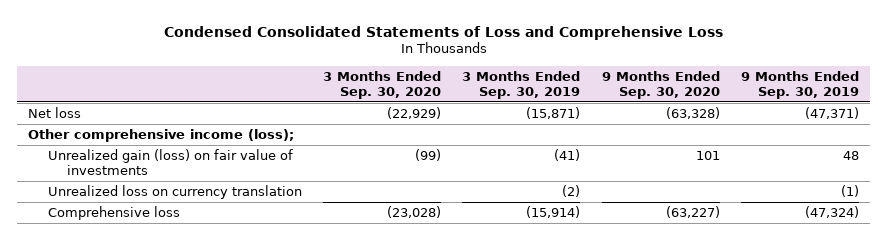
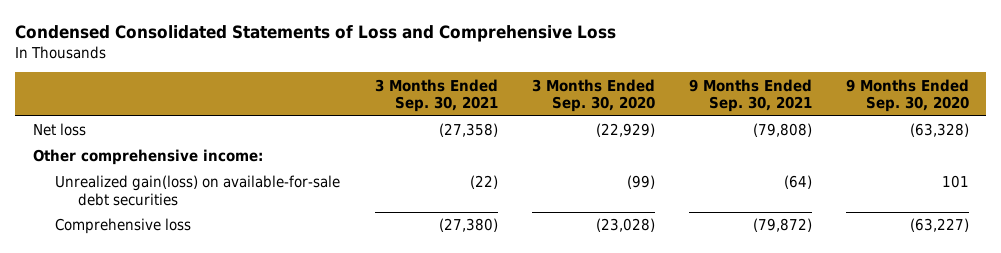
[462,70,581,99] 3 Months Ended Sep. 30, 2019 -> none
[741,70,860,99] 9 Months Ended Sep. 30, 2019 -> none
none -> [374,78,498,113] 3 Months Ended Sep. 30, 2021
none -> [688,78,812,113] 9 Months Ended Sep. 30, 2021
[47,185,302,200] Unrealized loss on currency translation -> none
[28,129,295,143] Other comprehensive income (loss); -> [32,149,263,166] Other comprehensive income:
[47,149,293,176] Unrealized gain (loss) on fair value of investments -> [55,175,341,206] Unrealized gain(loss) on available-for-sale debt securities

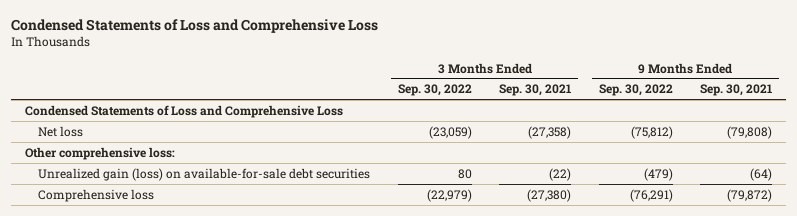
[15,25,617,43] Condensed Consolidated Statements of Loss and Comprehensive Loss -> [11,18,379,33] Condensed Statements of Loss and Comprehensive Loss
[531,78,655,113] 3 Months Ended Sep. 30, 2020 -> none
[845,78,969,113] 9 Months Ended Sep. 30, 2020 -> none
none -> [397,84,472,97] Sep. 30, 2022
none -> [598,84,673,97] Sep. 30, 2022
none -> [24,104,343,118] Condensed Statements of Loss and Comprehensive Loss
[32,149,263,166] Other comprehensive income: -> [24,146,175,160] Other comprehensive loss:
[55,175,341,206] Unrealized gain(loss) on available-for-sale debt securities -> [38,167,371,181] Unrealized gain (loss) on available-for-sale debt securities

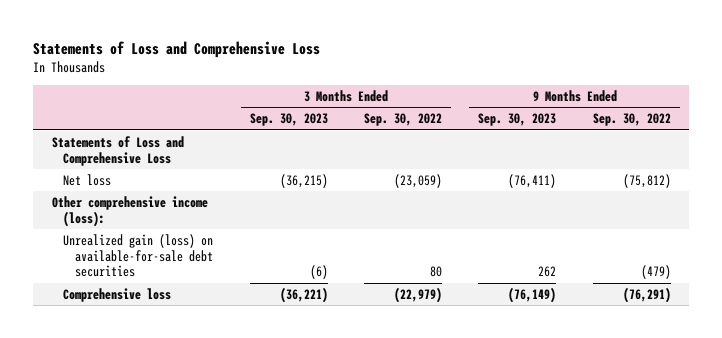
[11,18,379,33] Condensed Statements of Loss and Comprehensive Loss -> [33,41,321,59] Statements of Loss and Comprehensive Loss
[499,84,572,97] Sep. 30, 2021 -> none
[700,84,773,97] Sep. 30, 2021 -> none
none -> [249,113,328,127] Sep. 30, 2023
none -> [478,113,557,127] Sep. 30, 2023
[24,104,343,118] Condensed Statements of Loss and Comprehensive Loss -> [51,135,184,166] Statements of Loss and Comprehensive Loss
[24,146,175,160] Other comprehensive loss: -> [51,195,208,227] Other comprehensive income (loss):

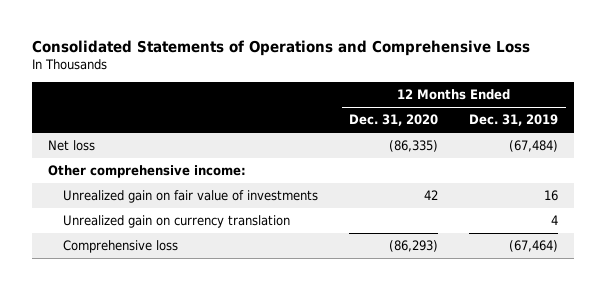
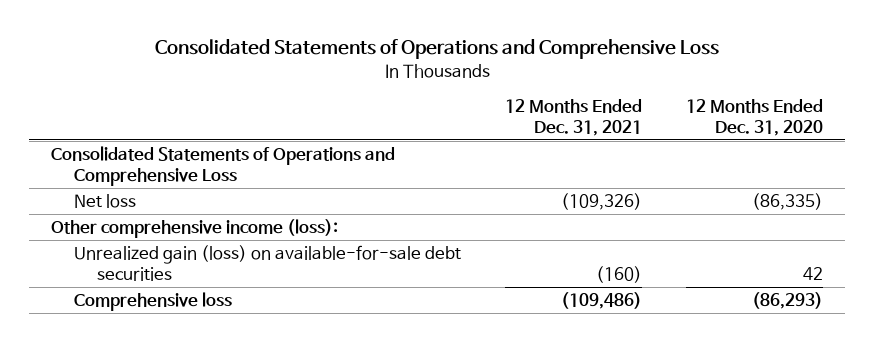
[469,114,559,127] Dec. 31, 2019 -> none
none -> [504,98,642,136] 12 Months Ended Dec. 31, 2021
none -> [50,145,395,186] Consolidated Statements of Operations and Comprehensive Loss
[63,215,291,229] Unrealized gain on currency translation -> none
[47,165,246,179] Other comprehensive income: -> [50,218,338,238] Other comprehensive income (loss):
[63,190,319,204] Unrealized gain on fair value of investments -> [73,244,461,281] Unrealized gain (loss) on available-for-sale debt securities

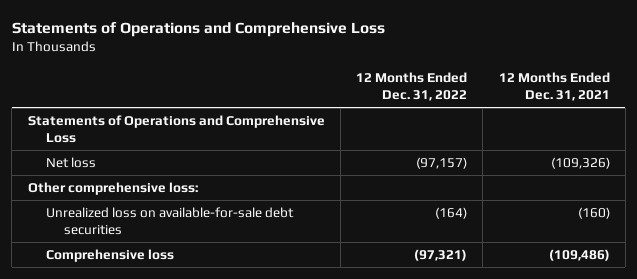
[154,39,719,60] Consolidated Statements of Operations and Comprehensive Loss -> [11,21,385,37] Statements of Operations and Comprehensive Loss
[685,98,823,136] 12 Months Ended Dec. 31, 2020 -> none
none -> [356,71,468,102] 12 Months Ended Dec. 31, 2022
[50,145,395,186] Consolidated Statements of Operations and Comprehensive Loss -> [27,114,325,143] Statements of Operations and Comprehensive Loss
[50,218,338,238] Other comprehensive income (loss): -> [27,181,198,195] Other comprehensive loss:
[73,244,461,281] Unrealized gain (loss) on available-for-sale debt securities -> [46,206,295,235] Unrealized loss on available-for-sale debt securities

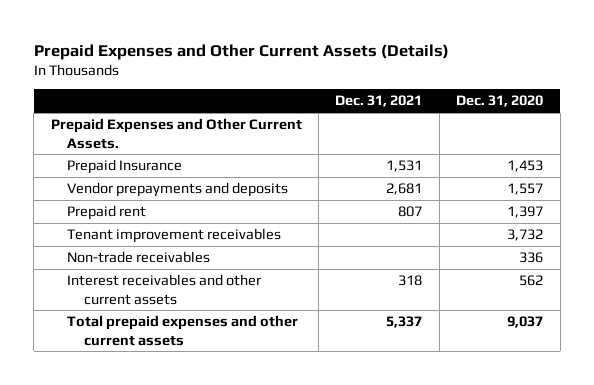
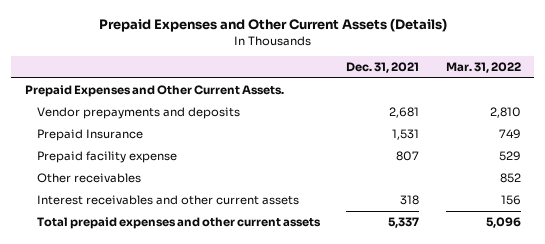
[456,95,544,108] Dec. 31, 2020 -> none
none -> [445,62,521,74] Mar. 31, 2022
[67,228,282,244] Tenant improvement receivables -> none
[67,251,211,264] Non-trade receivables -> none
[67,159,183,175] Prepaid Insurance -> [36,129,143,142] Prepaid Insurance
[67,205,147,221] Prepaid rent -> [36,151,177,164] Prepaid facility expense
none -> [36,173,141,184] Other receivables

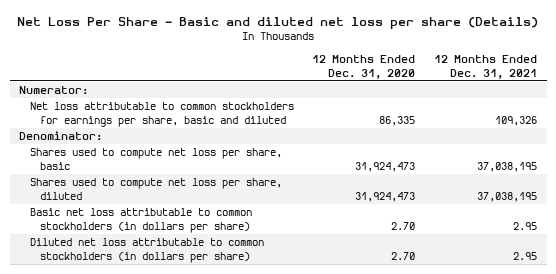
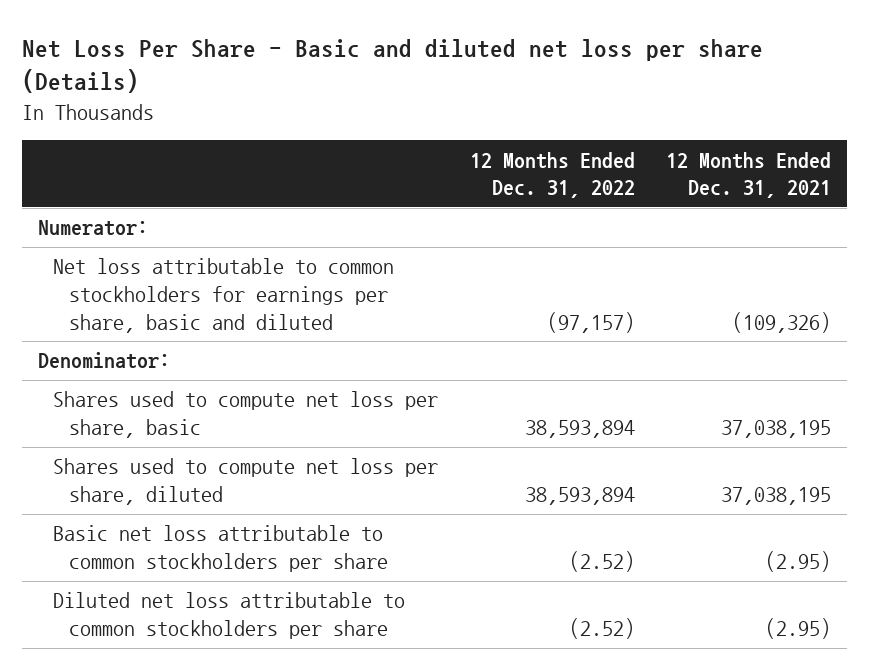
[312,55,416,79] 12 Months Ended Dec. 31, 2020 -> none
none -> [469,151,635,199] 12 Months Ended Dec. 31, 2022
[495,115,538,126] 109,326 -> [732,311,832,333] (109,326)
[29,208,252,233] Basic net loss attributable to common stockholders (in dollars per share) -> [53,525,388,573] Basic net loss attributable to common stockholders per share
[513,221,538,230] 2.95 -> [765,551,832,573] (2.95)
[29,238,264,263] Diluted net loss attributable to common stockholders (in dollars per share) -> [53,592,406,640] Diluted net loss attributable to common stockholders per share
[513,251,538,260] 2.95 -> [765,618,832,640] (2.95)

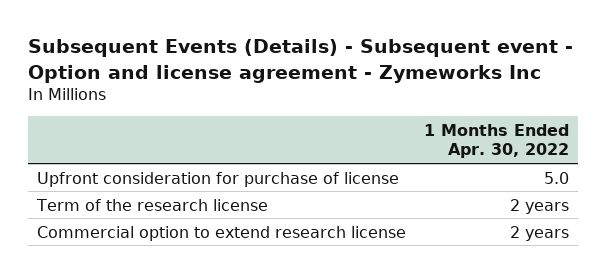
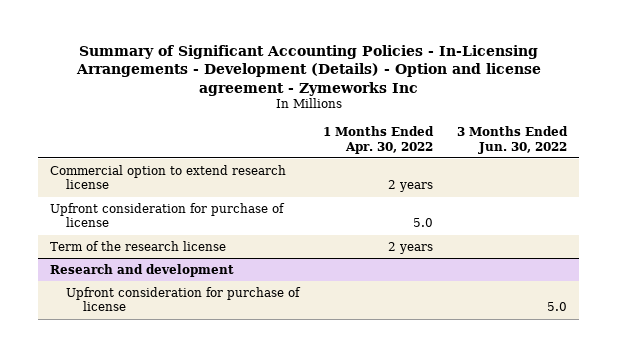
[28,39,574,83] Subsequent Events (Details) - Subsequent event - Option and license agreement - Zymeworks Inc -> [75,44,541,96] Summary of Significant Accounting Policies - In-Licensing Arrangements - Development (Details) - Option and license agreement - Zymeworks Inc
none -> [457,125,569,154] 3 Months Ended Jun. 30, 2022
[37,225,407,241] Commercial option to extend research license -> [49,164,286,190] Commercial option to extend research license
none -> [49,263,234,277] Research and development
none -> [66,286,302,312] Upfront consideration for purchase of license

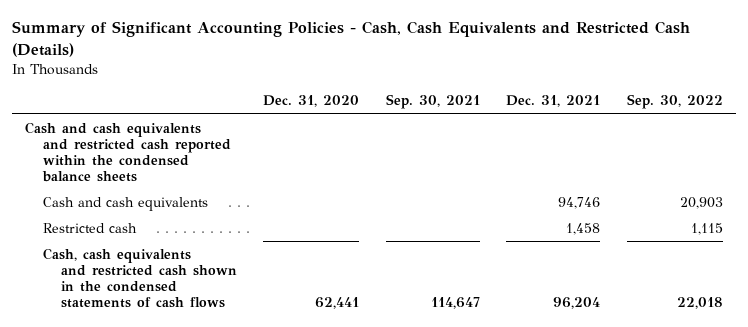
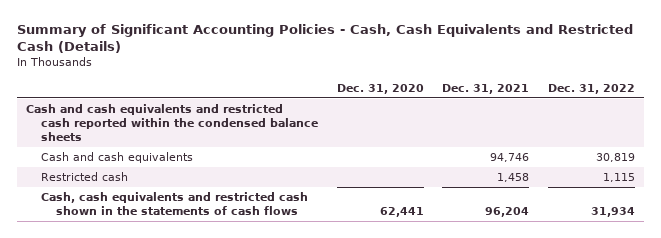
[385,94,480,110] Sep. 30, 2021 -> none
[626,94,723,110] Sep. 30, 2022 -> none
none -> [548,83,636,94] Dec. 31, 2022
[42,247,237,309] Cash, cash equivalents and restricted cash shown in the condensed statements of cash flows -> [40,192,308,216] Cash, cash equivalents and restricted cash shown in the statements of cash flows

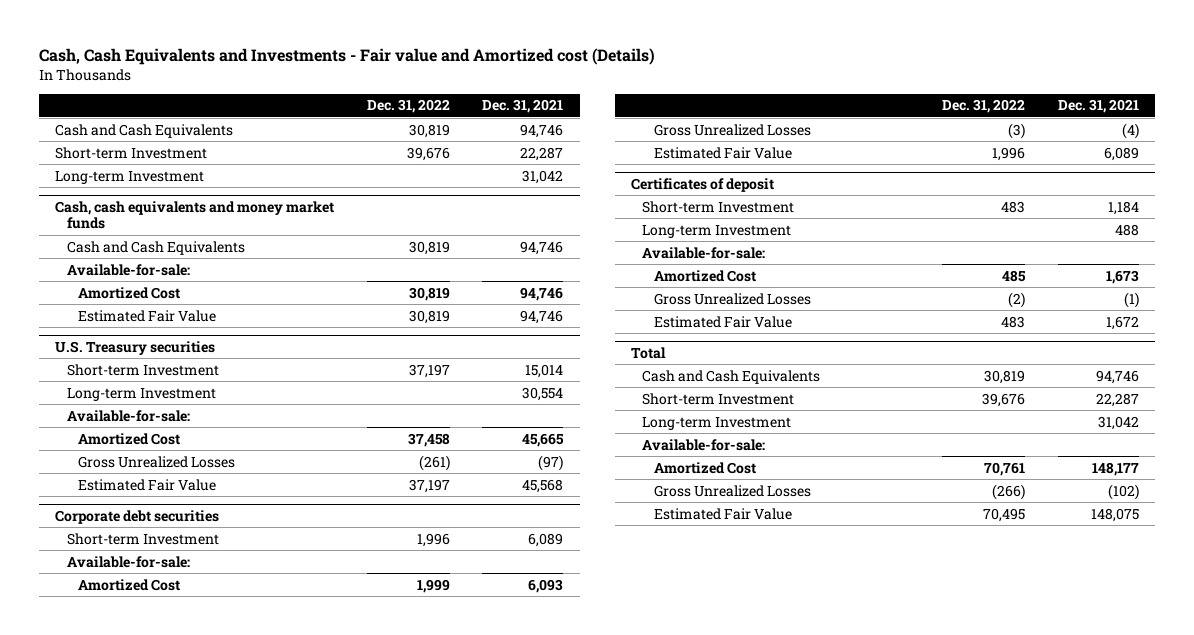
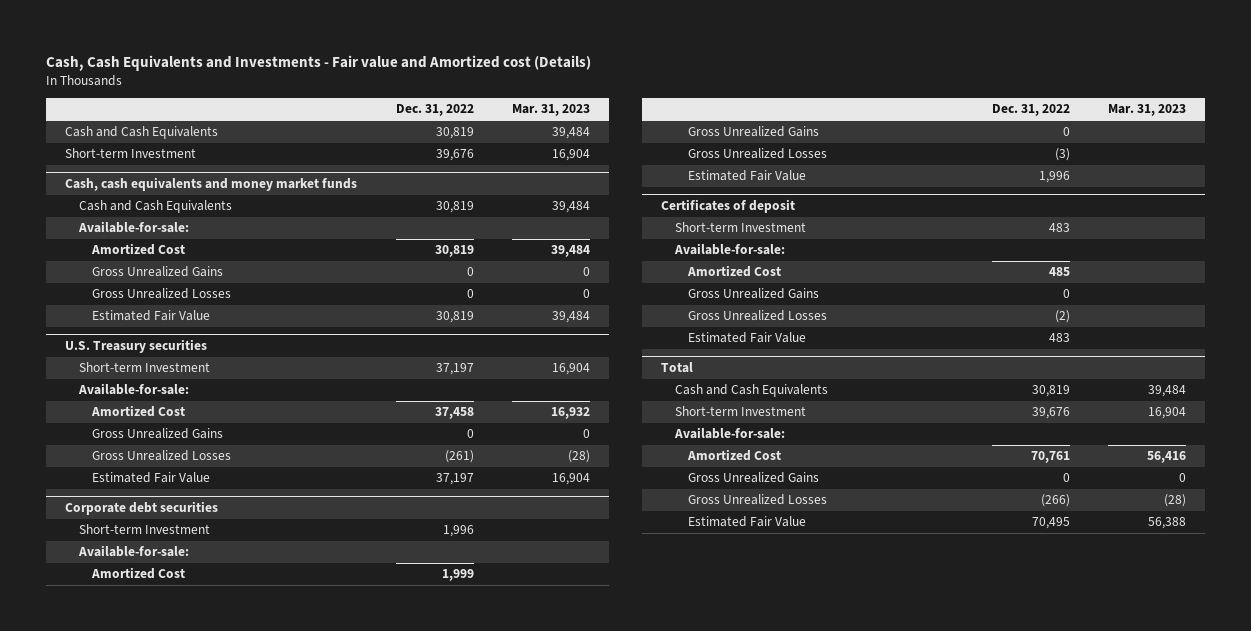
[482,99,564,114] Dec. 31, 2021 -> none
none -> [511,104,590,117] Mar. 31, 2023
[55,170,205,184] Long-term Investment -> none
none -> [92,266,224,278] Gross Unrealized Gains
none -> [92,288,232,300] Gross Unrealized Losses
[66,387,216,401] Long-term Investment -> none
none -> [92,428,224,440] Gross Unrealized Gains
none -> [688,126,820,138] Gross Unrealized Gains
[642,224,792,238] Long-term Investment -> none
none -> [688,288,820,300] Gross Unrealized Gains
[642,416,792,430] Long-term Investment -> none
none -> [688,472,820,484] Gross Unrealized Gains

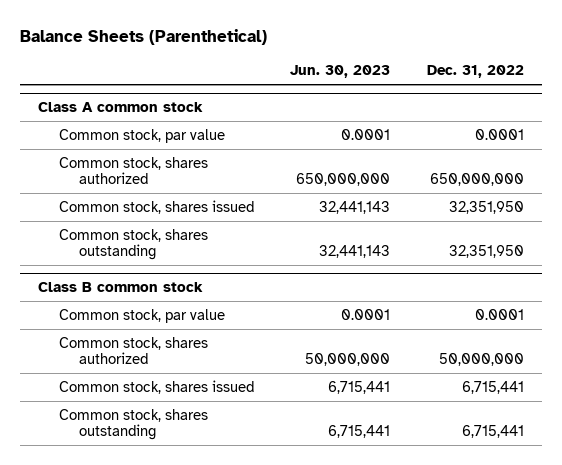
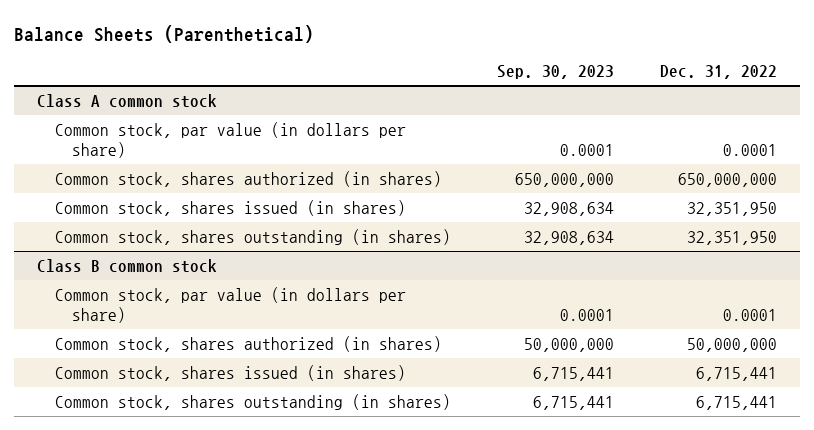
[290,65,391,79] Jun. 30, 2023 -> none
none -> [496,65,614,80] Sep. 30, 2023
[58,128,225,143] Common stock, par value -> [54,121,406,159] Common stock, par value (in dollars per share)
[58,156,208,185] Common stock, shares authorized -> [54,170,442,187] Common stock, shares authorized (in shares)
[58,199,254,214] Common stock, shares issued -> [54,199,406,216] Common stock, shares issued (in shares)
[58,228,208,261] Common stock, shares outstanding -> [54,228,451,245] Common stock, shares outstanding (in shares)
[58,308,225,323] Common stock, par value -> [54,286,406,324] Common stock, par value (in dollars per share)
[58,336,208,365] Common stock, shares authorized -> [54,335,442,352] Common stock, shares authorized (in shares)
[58,379,254,394] Common stock, shares issued -> [54,364,406,381] Common stock, shares issued (in shares)
[58,408,208,441] Common stock, shares outstanding -> [54,393,451,410] Common stock, shares outstanding (in shares)

